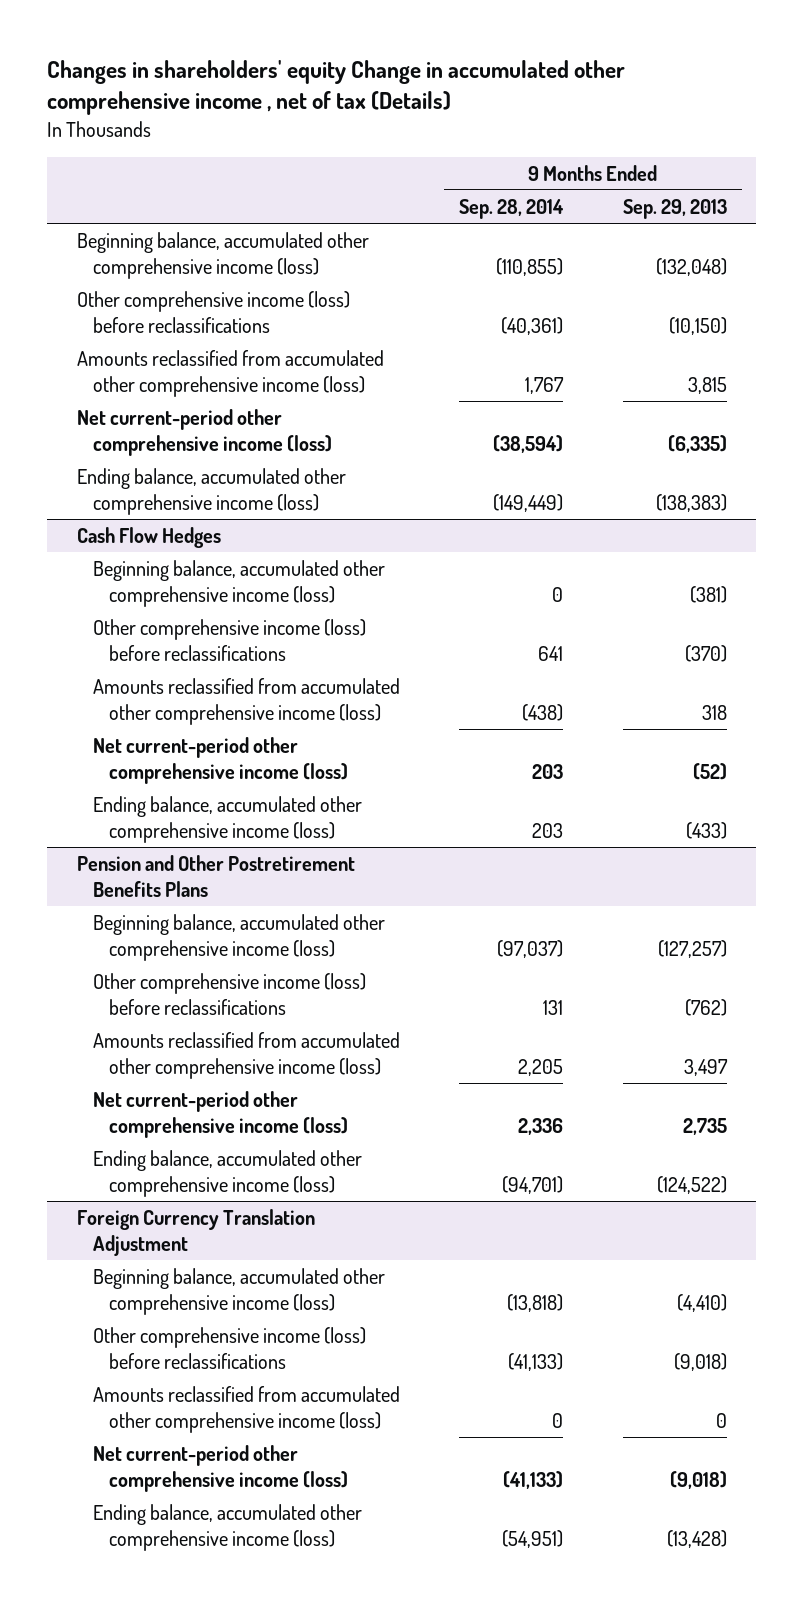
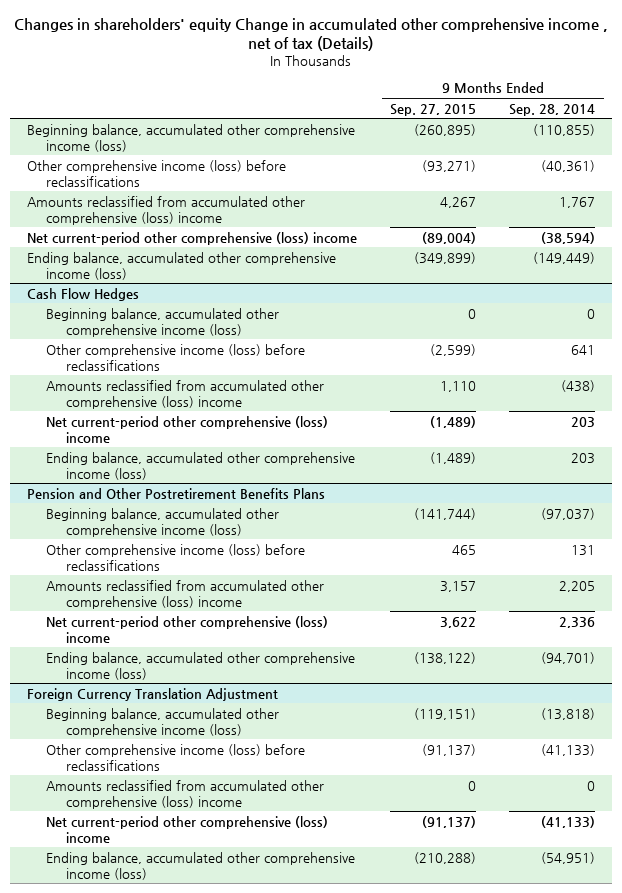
[622,198,727,219] Sep. 29, 2013 -> none
none -> [390,103,477,116] Sep. 27, 2015
[76,349,384,397] Amounts reclassified from accumulated other comprehensive income (loss) -> [26,195,305,225] Amounts reclassified from accumulated other comprehensive (loss) income
[76,408,332,456] Net current-period other comprehensive income (loss) -> [26,231,357,245] Net current-period other comprehensive (loss) income
[92,677,400,725] Amounts reclassified from accumulated other comprehensive income (loss) -> [46,379,325,409] Amounts reclassified from accumulated other comprehensive (loss) income
[92,736,349,784] Net current-period other comprehensive income (loss) -> [46,415,329,443] Net current-period other comprehensive (loss) income
[92,1031,400,1079] Amounts reclassified from accumulated other comprehensive income (loss) -> [46,579,325,609] Amounts reclassified from accumulated other comprehensive (loss) income
[92,1090,349,1138] Net current-period other comprehensive income (loss) -> [46,615,329,643] Net current-period other comprehensive (loss) income
[92,1385,400,1433] Amounts reclassified from accumulated other comprehensive income (loss) -> [46,779,325,809] Amounts reclassified from accumulated other comprehensive (loss) income
[92,1444,349,1492] Net current-period other comprehensive income (loss) -> [46,815,329,843] Net current-period other comprehensive (loss) income

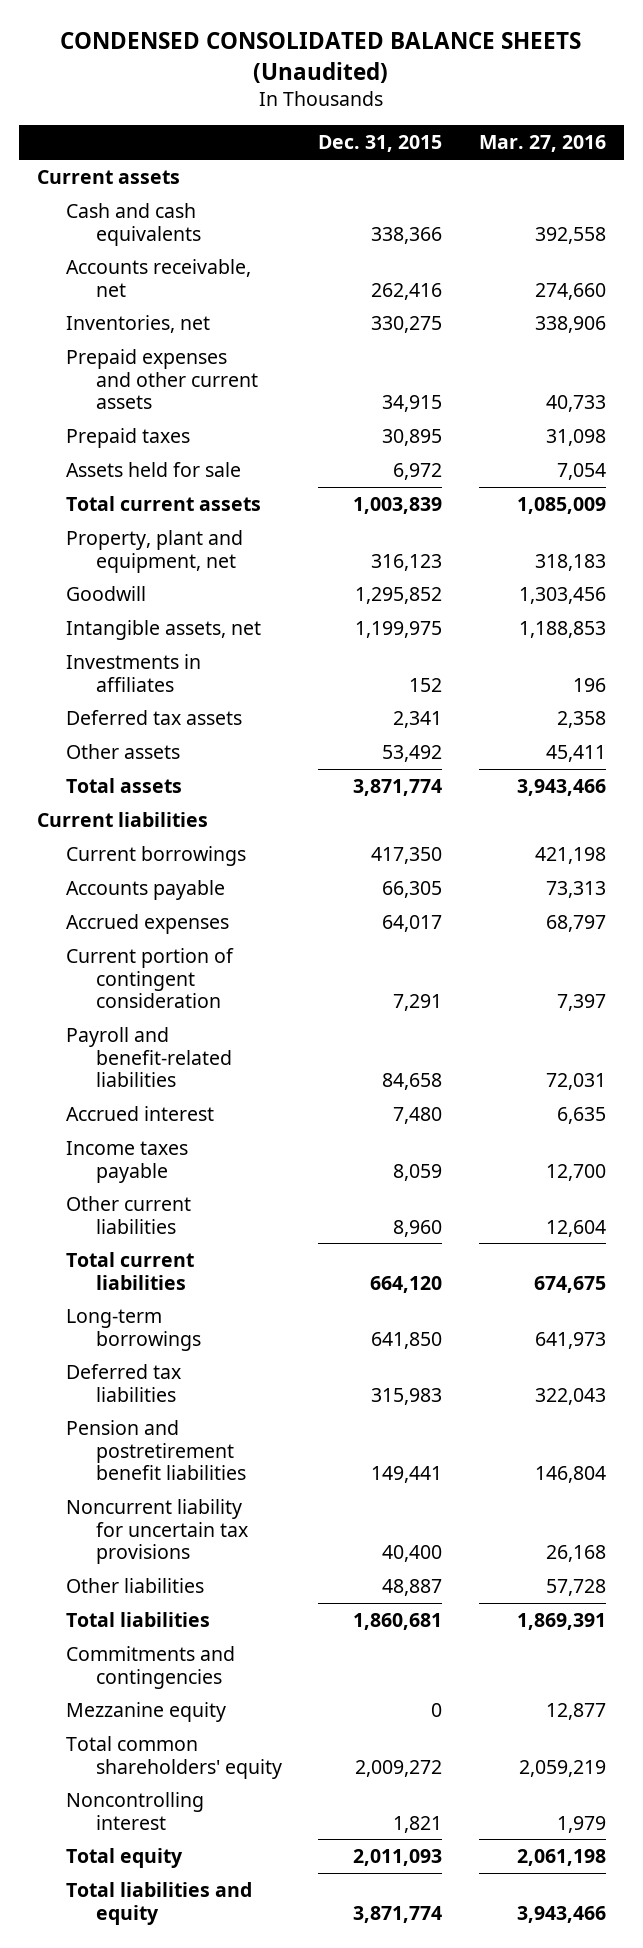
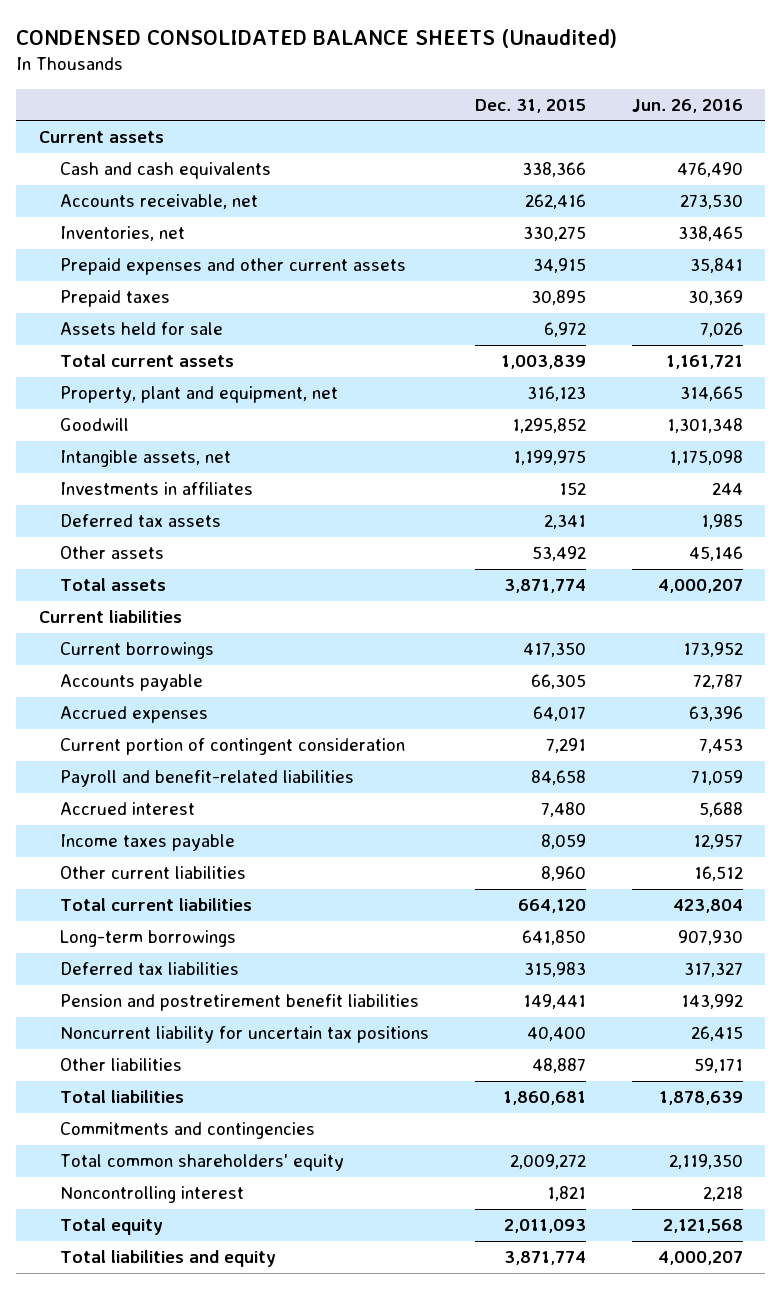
[478,135,606,153] Mar. 27, 2016 -> none
none -> [631,98,743,113] Jun. 26, 2016
[66,1498,248,1565] Noncurrent liability for uncertain tax provisions -> [60,1026,430,1044] Noncurrent liability for uncertain tax positions
[66,1701,227,1722] Mezzanine equity -> none

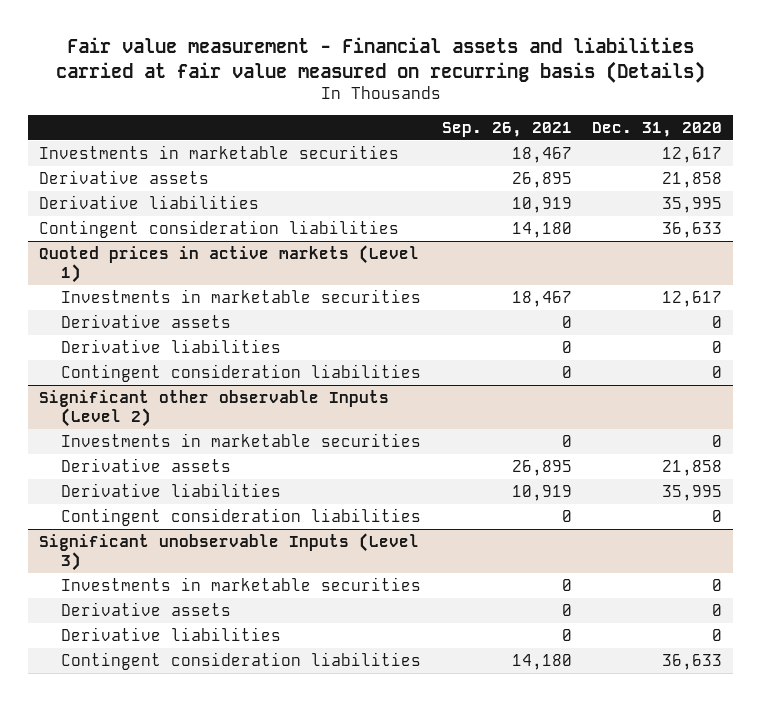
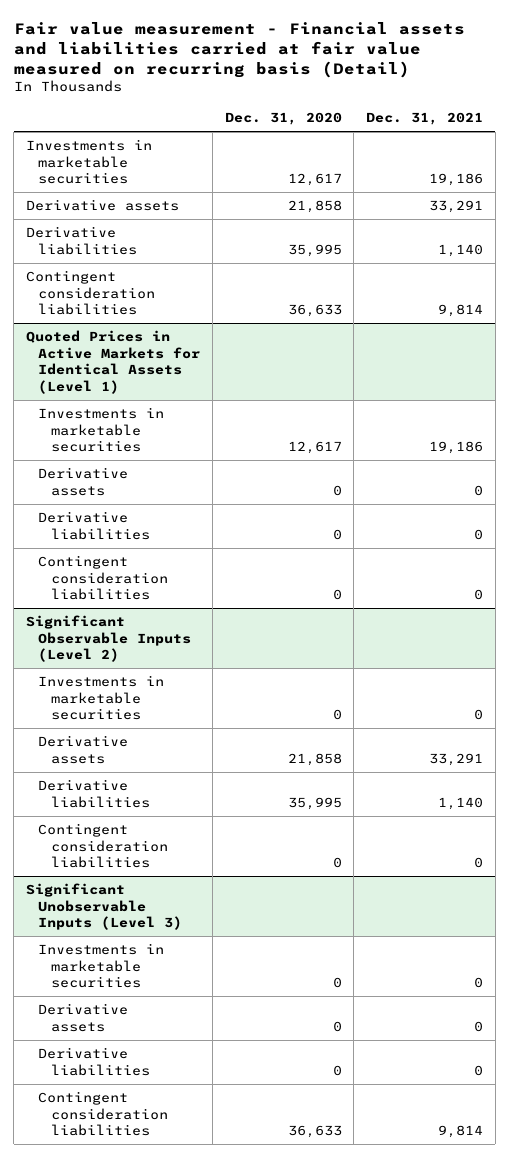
[55,37,705,83] Fair value measurement - Financial assets and liabilities carried at fair value measured on recurring basis (Details) -> [13,21,465,78] Fair value measurement - Financial assets and liabilities carried at fair value measured on recurring basis (Detail)
[441,122,572,138] Sep. 26, 2021 -> none
none -> [366,112,484,126] Dec. 31, 2021
[38,244,419,284] Quoted prices in active markets (Level 1) -> [25,330,201,395] Quoted Prices in Active Markets for Identical Assets (Level 1)
[38,389,389,428] Significant other observable Inputs (Level 2) -> [25,615,192,663] Significant Observable Inputs (Level 2)
[38,532,419,572] Significant unobservable Inputs (Level 3) -> [25,883,183,931] Significant Unobservable Inputs (Level 3)

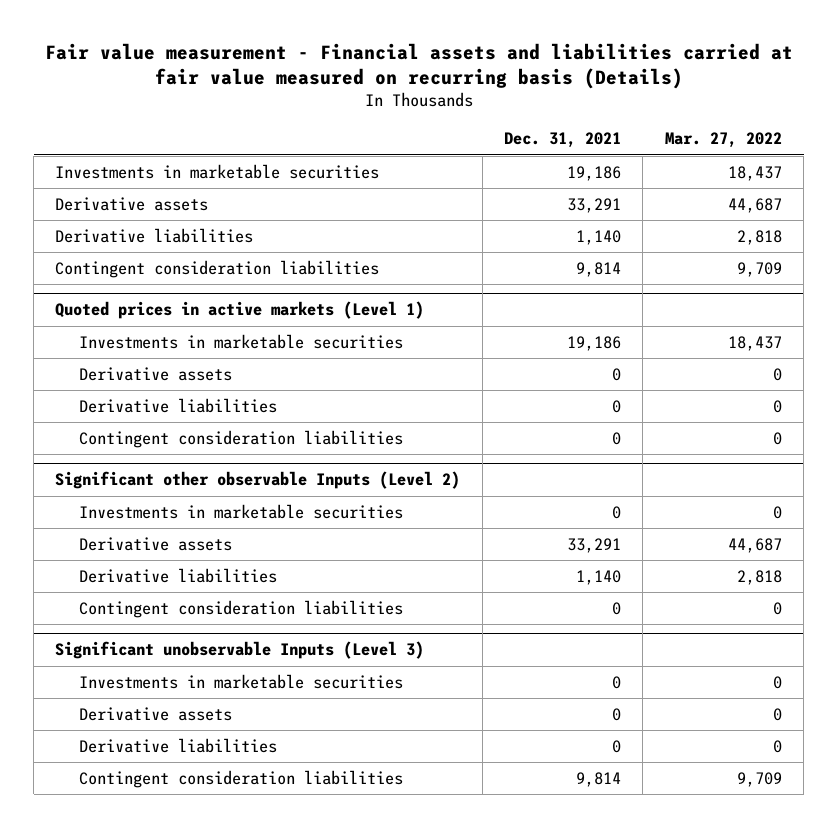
[13,21,465,78] Fair value measurement - Financial assets and liabilities carried at fair value measured on recurring basis (Detail) -> [44,42,793,90] Fair value measurement - Financial assets and liabilities carried at fair value measured on recurring basis (Details)
[224,112,342,126] Dec. 31, 2020 -> none
none -> [664,132,782,149] Mar. 27, 2022
[25,330,201,395] Quoted Prices in Active Markets for Identical Assets (Level 1) -> [55,301,425,320] Quoted prices in active markets (Level 1)
[25,615,192,663] Significant Observable Inputs (Level 2) -> [55,471,461,490] Significant other observable Inputs (Level 2)
[25,883,183,931] Significant Unobservable Inputs (Level 3) -> [55,641,425,660] Significant unobservable Inputs (Level 3)

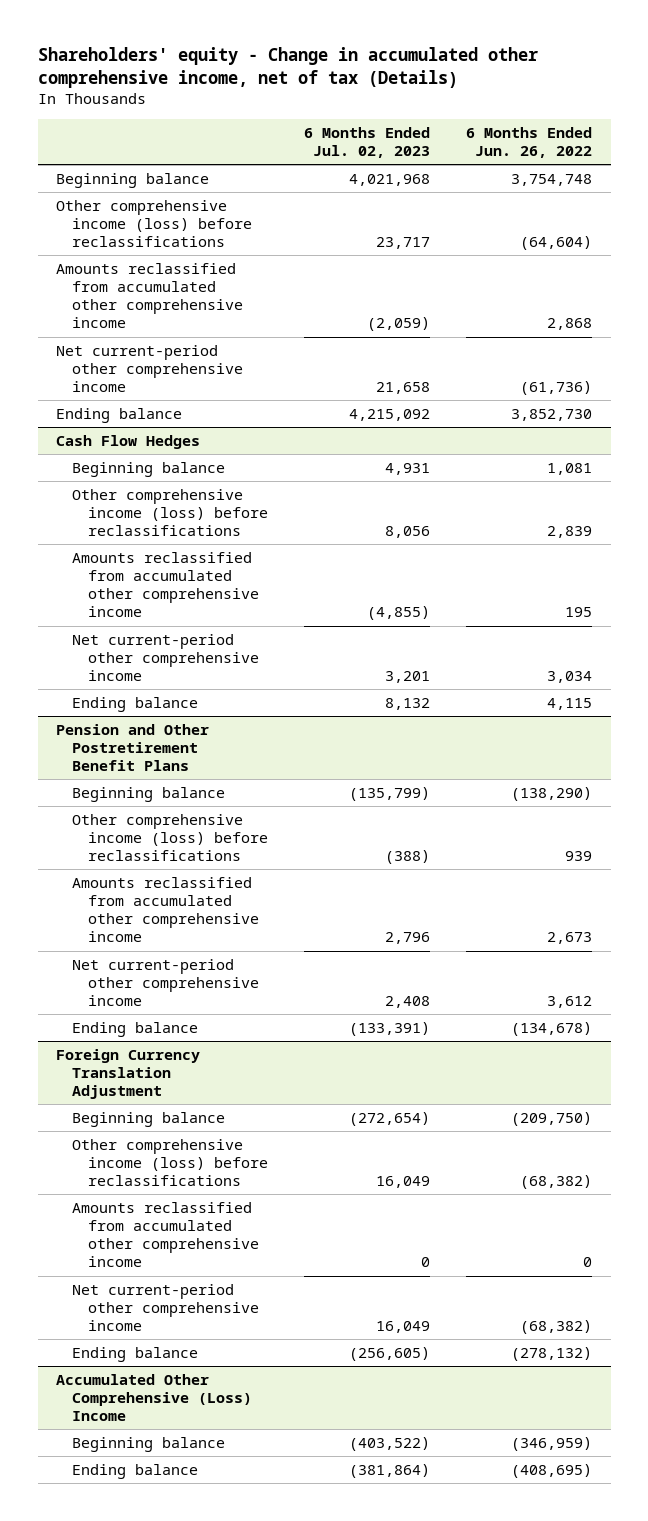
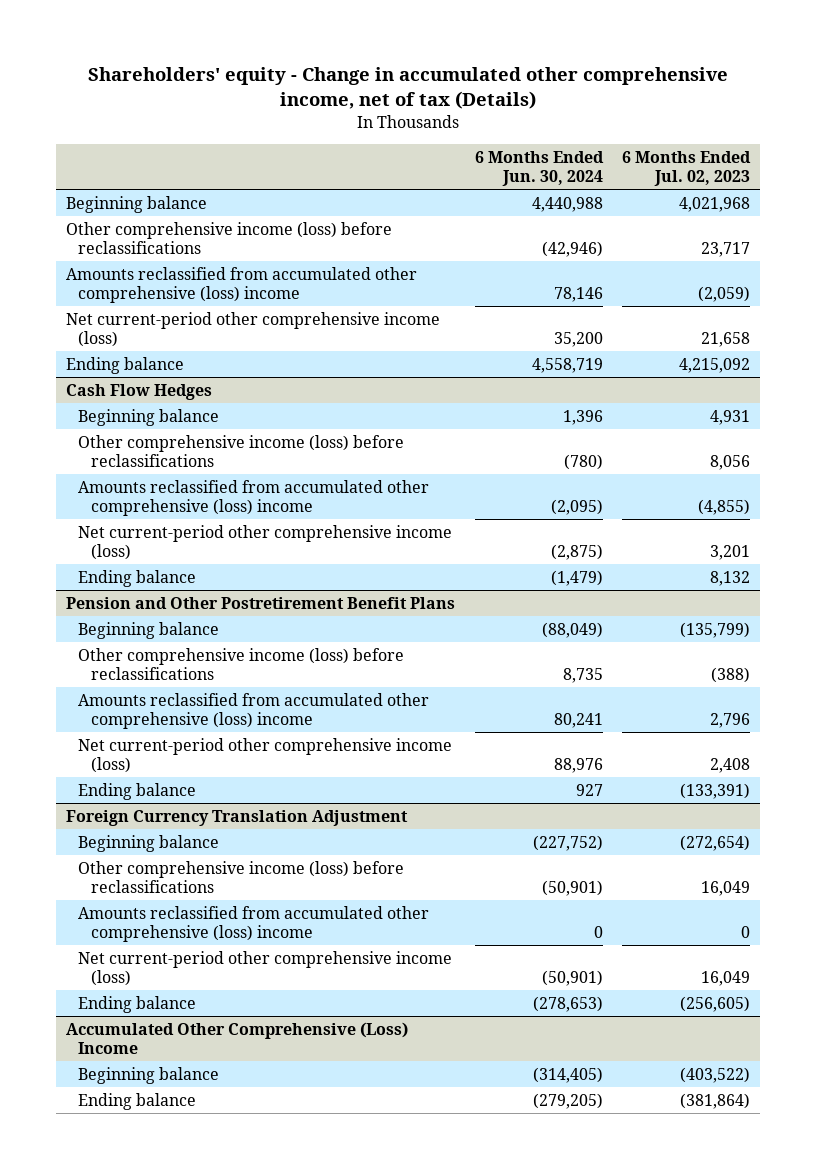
[466,127,593,159] 6 Months Ended Jun. 26, 2022 -> none
none -> [474,151,604,187] 6 Months Ended Jun. 30, 2024
[55,262,243,329] Amounts reclassified from accumulated other comprehensive income -> [65,266,417,304] Amounts reclassified from accumulated other comprehensive (loss) income
[55,344,243,393] Net current-period other comprehensive income -> [65,311,440,348] Net current-period other comprehensive income (loss)
[71,551,260,618] Amounts reclassified from accumulated other comprehensive income -> [78,479,430,517] Amounts reclassified from accumulated other comprehensive (loss) income
[71,633,260,682] Net current-period other comprehensive income -> [78,524,453,561] Net current-period other comprehensive income (loss)
[71,876,260,943] Amounts reclassified from accumulated other comprehensive income -> [78,692,430,730] Amounts reclassified from accumulated other comprehensive (loss) income
[71,958,260,1007] Net current-period other comprehensive income -> [78,737,453,774] Net current-period other comprehensive income (loss)
[71,1201,260,1268] Amounts reclassified from accumulated other comprehensive income -> [78,905,430,943] Amounts reclassified from accumulated other comprehensive (loss) income
[71,1283,260,1332] Net current-period other comprehensive income -> [78,950,453,987] Net current-period other comprehensive income (loss)

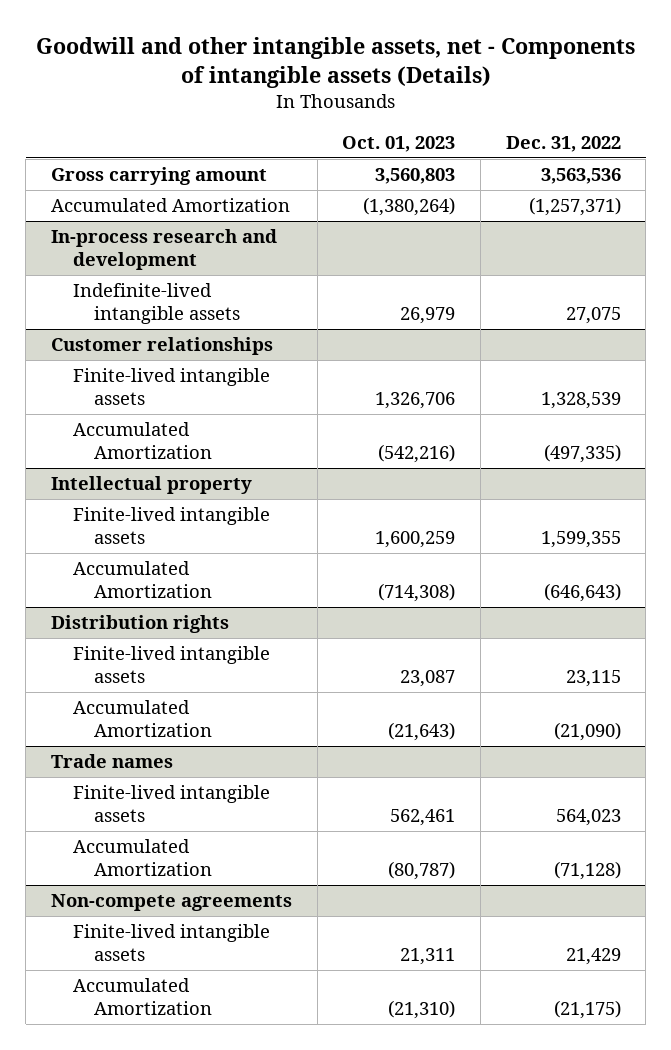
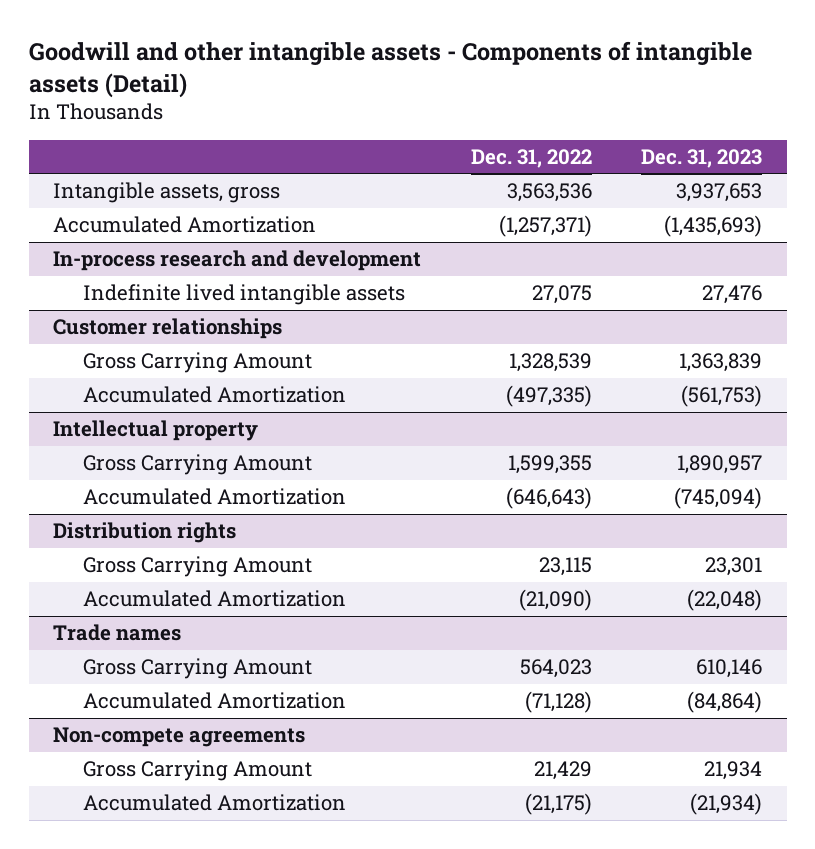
[35,37,635,89] Goodwill and other intangible assets, net - Components of intangible assets (Details) -> [28,41,752,98] Goodwill and other intangible assets - Components of intangible assets (Detail)
[342,135,456,152] Oct. 01, 2023 -> none
none -> [641,148,763,168] Dec. 31, 2023
[50,167,267,186] Gross carrying amount -> [53,182,281,204] Intangible assets, gross
[72,283,241,325] Indefinite-lived intangible assets -> [82,284,405,306] Indefinite lived intangible assets
[72,368,270,406] Finite-lived intangible assets -> [82,352,312,374] Gross Carrying Amount
[72,507,270,545] Finite-lived intangible assets -> [82,454,312,476] Gross Carrying Amount
[72,646,270,684] Finite-lived intangible assets -> [82,556,312,578] Gross Carrying Amount
[72,785,270,823] Finite-lived intangible assets -> [82,658,312,680] Gross Carrying Amount
[72,924,270,962] Finite-lived intangible assets -> [82,760,312,782] Gross Carrying Amount

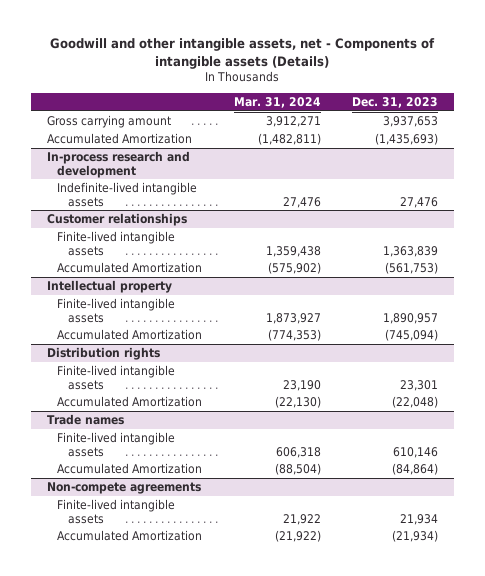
[28,41,752,98] Goodwill and other intangible assets - Components of intangible assets (Detail) -> [50,38,436,70] Goodwill and other intangible assets, net - Components of intangible assets (Details)
[470,148,592,168] Dec. 31, 2022 -> none
none -> [233,96,321,108] Mar. 31, 2024
[53,182,281,204] Intangible assets, gross -> [46,115,171,129] Gross carrying amount
[82,284,405,306] Indefinite lived intangible assets -> [57,182,198,207] Indefinite-lived intangible assets
[82,352,312,374] Gross Carrying Amount -> [57,231,176,256] Finite-lived intangible assets
[82,454,312,476] Gross Carrying Amount -> [57,298,176,323] Finite-lived intangible assets
[82,556,312,578] Gross Carrying Amount -> [57,365,176,390] Finite-lived intangible assets
[82,658,312,680] Gross Carrying Amount -> [57,432,176,457] Finite-lived intangible assets
[82,760,312,782] Gross Carrying Amount -> [57,499,176,524] Finite-lived intangible assets

